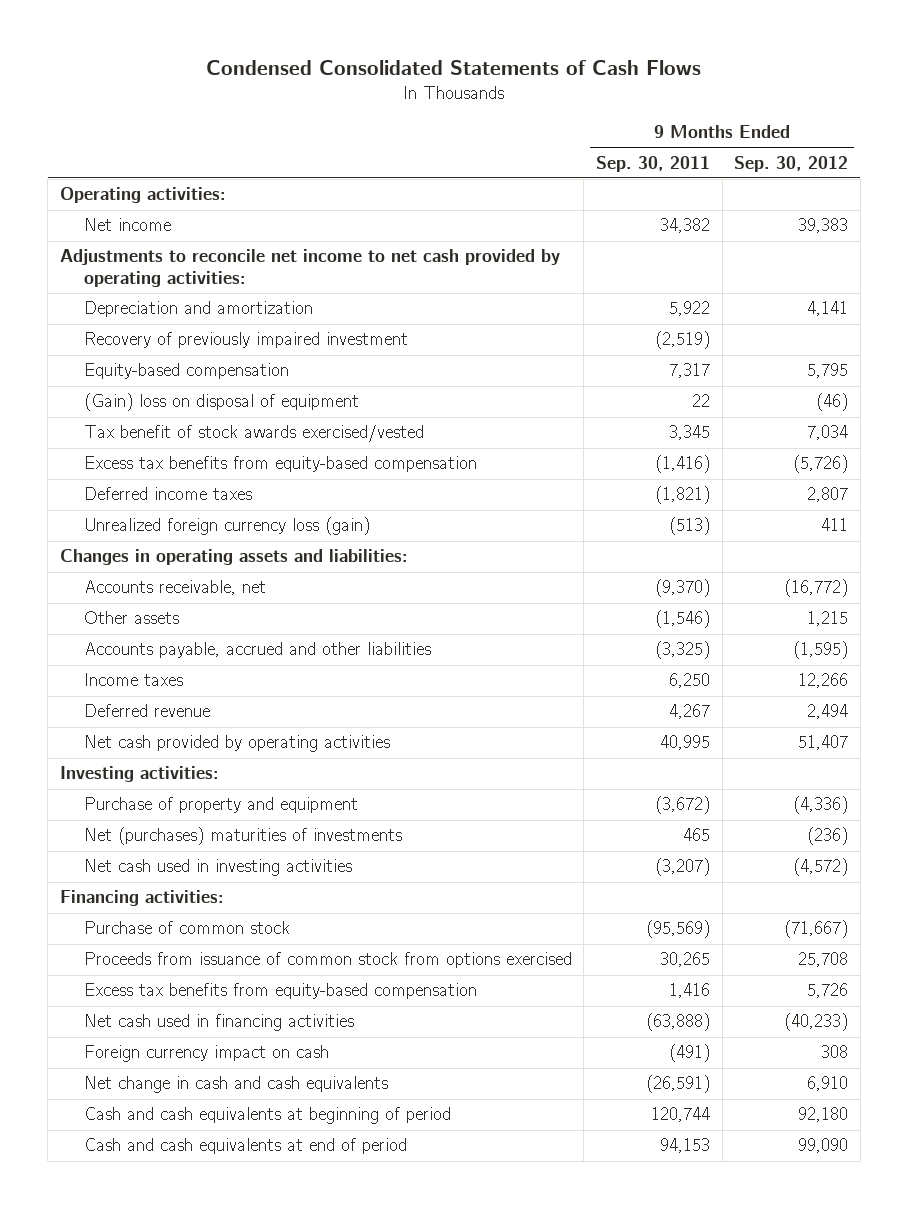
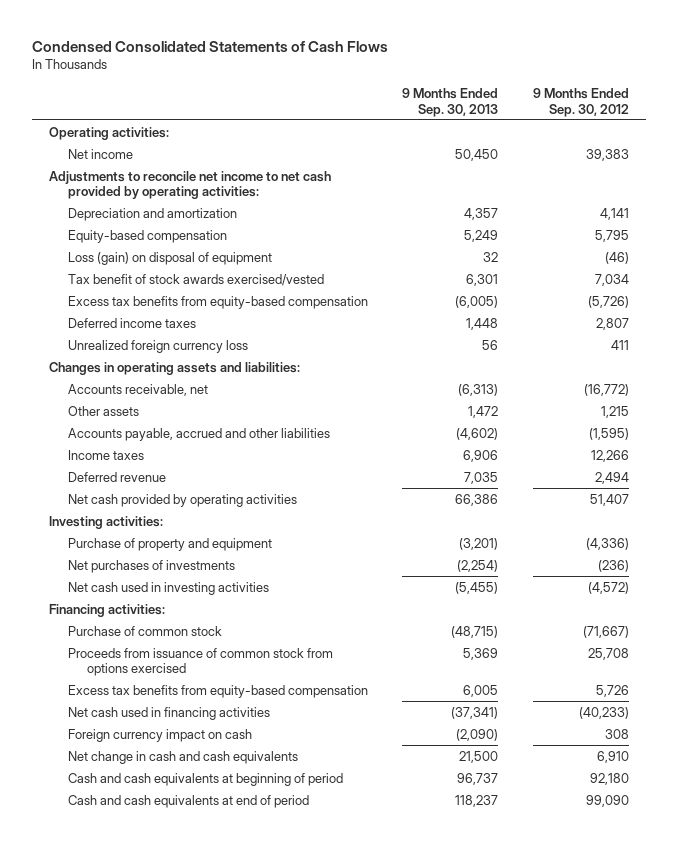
[596,155,711,172] Sep. 30, 2011 -> none
none -> [402,88,499,117] 9 Months Ended Sep. 30, 2013
[83,332,408,349] Recovery of previously impaired investment -> none
[83,393,359,412] (Gain) loss on disposal of equipment -> [67,251,272,265] Loss (gain) on disposal of equipment
[83,517,370,536] Unrealized foreign currency loss (gain) -> [67,339,248,353] Unrealized foreign currency loss
[83,827,402,846] Net (purchases) maturities of investments -> [67,559,235,573] Net purchases of investments

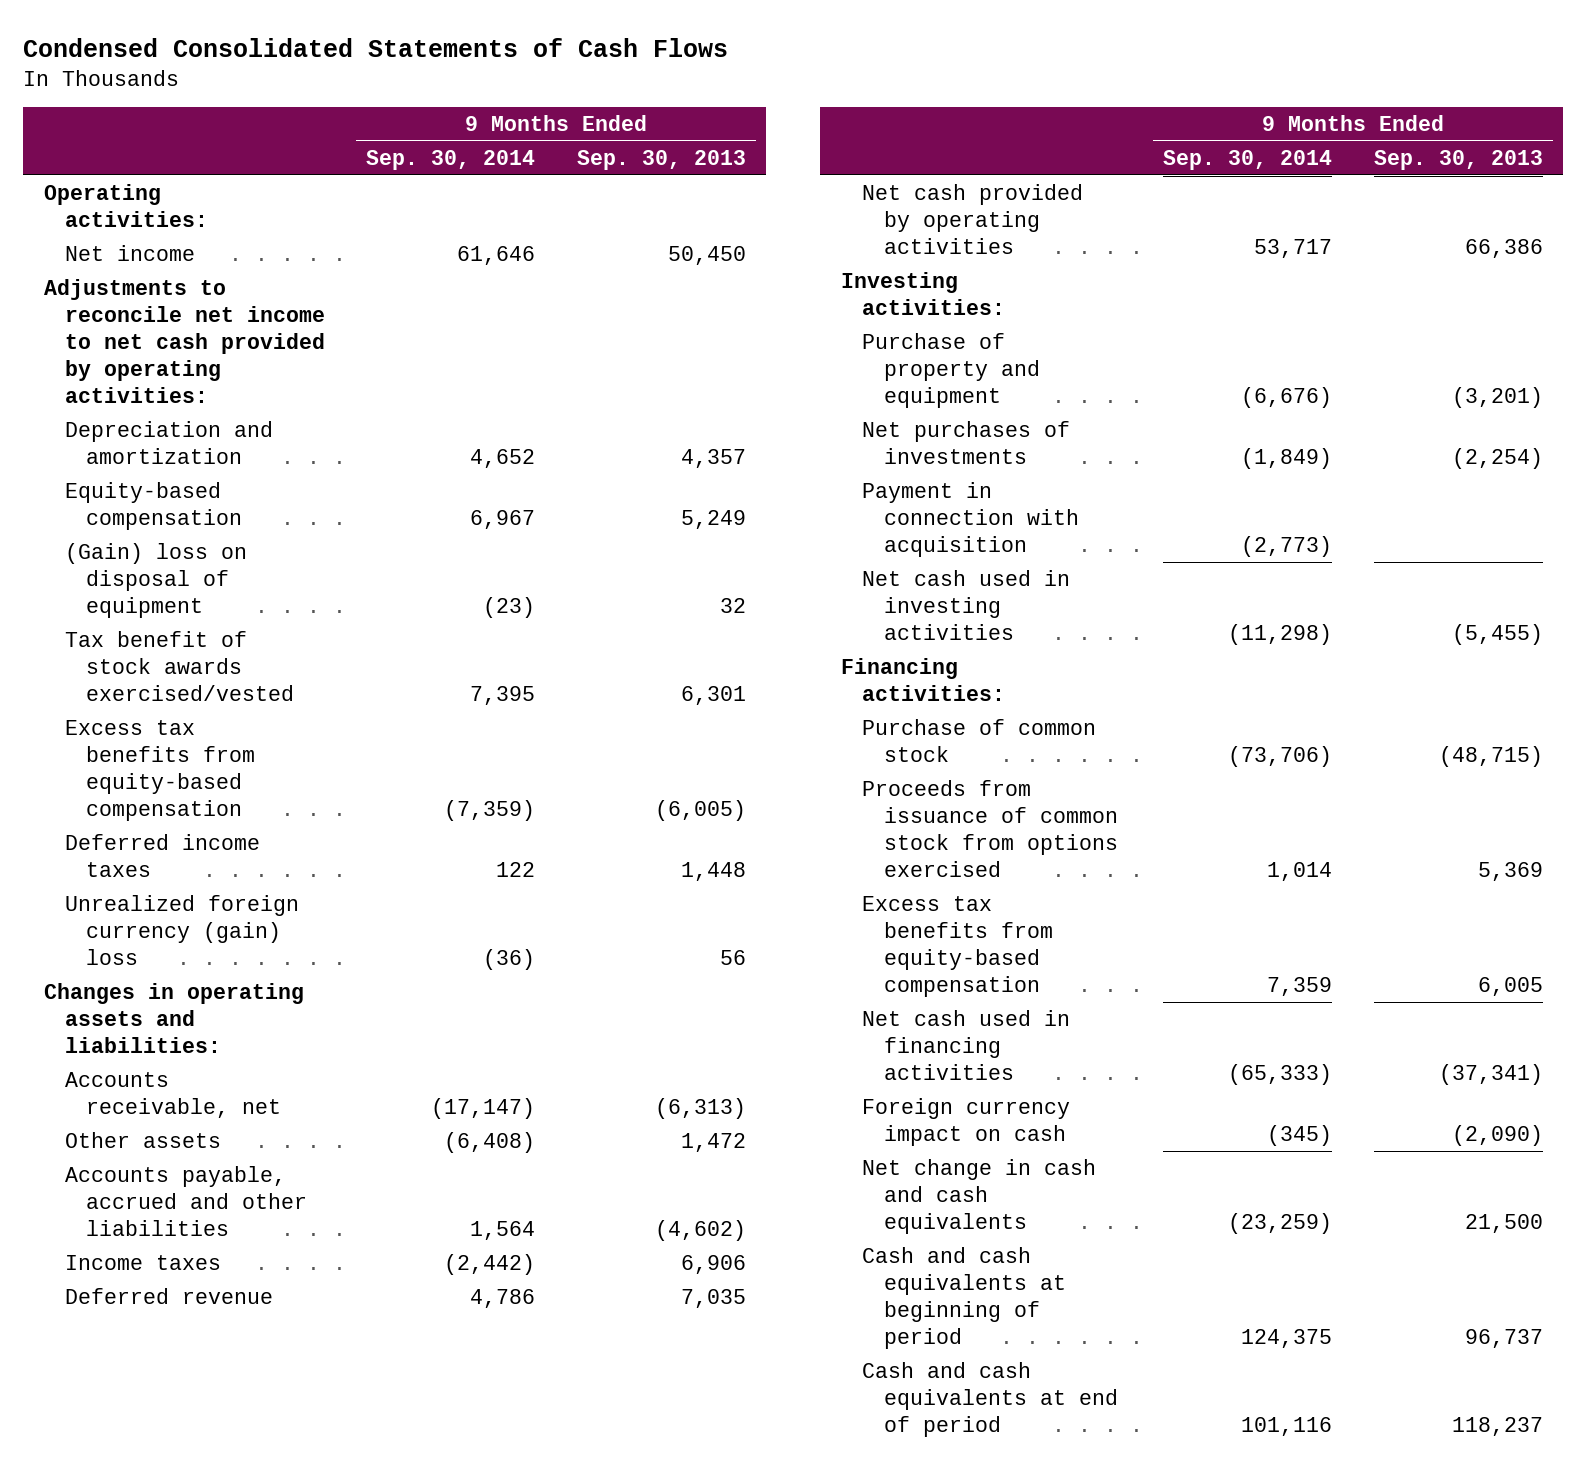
[532,88,629,117] 9 Months Ended Sep. 30, 2012 -> none
none -> [366,149,536,170] Sep. 30, 2014
[67,251,272,265] Loss (gain) on disposal of equipment -> [65,542,248,618] (Gain) loss on disposal of equipment
[67,339,248,353] Unrealized foreign currency loss -> [65,894,300,965] Unrealized foreign currency (gain) loss
none -> [862,481,1079,557] Payment in connection with acquisition

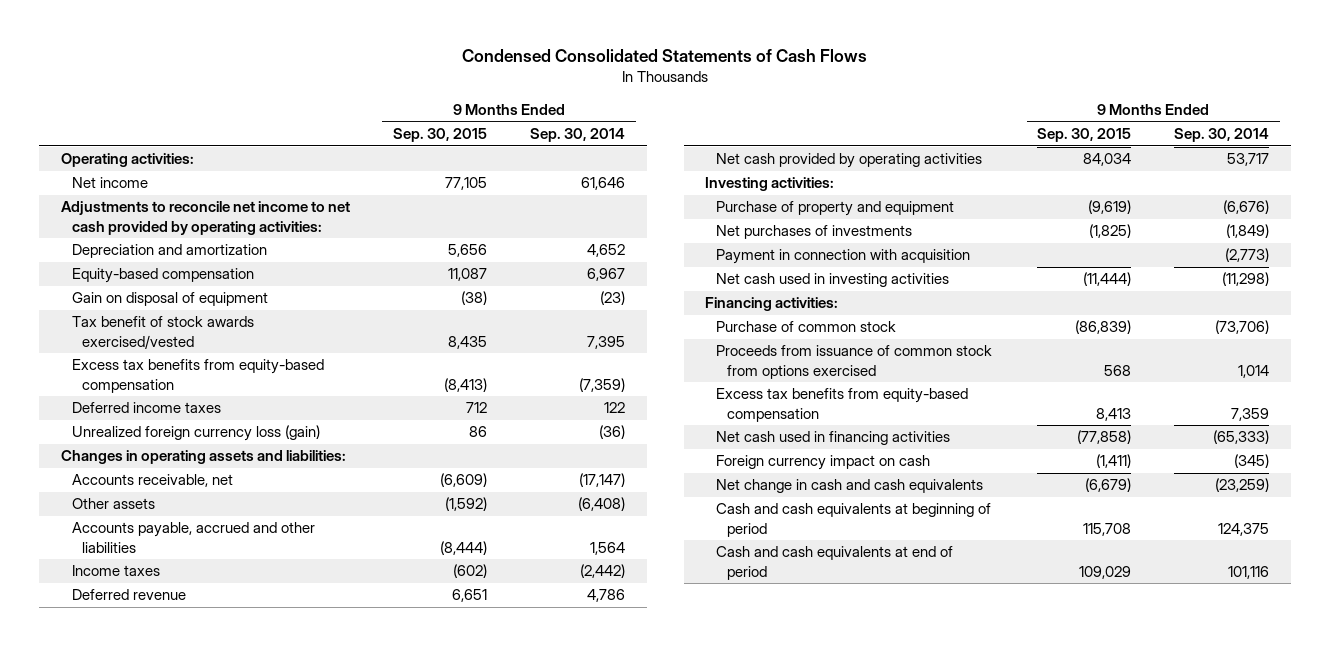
[576,149,746,170] Sep. 30, 2013 -> none
none -> [392,127,487,142] Sep. 30, 2015
[65,542,248,618] (Gain) loss on disposal of equipment -> [71,292,268,307] Gain on disposal of equipment
[65,894,300,965] Unrealized foreign currency (gain) loss -> [71,425,320,442] Unrealized foreign currency loss (gain)

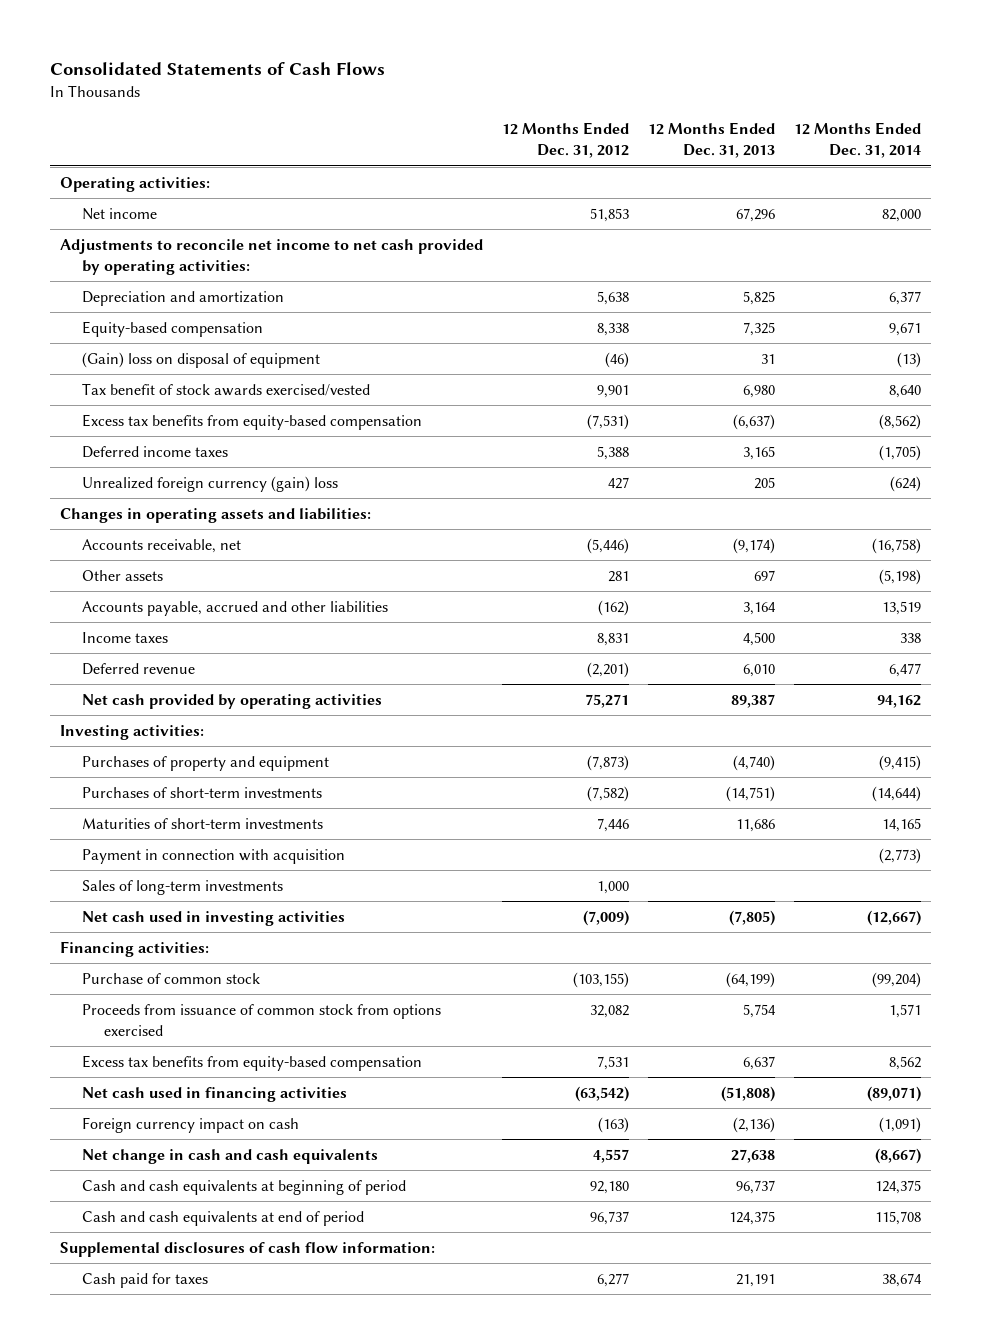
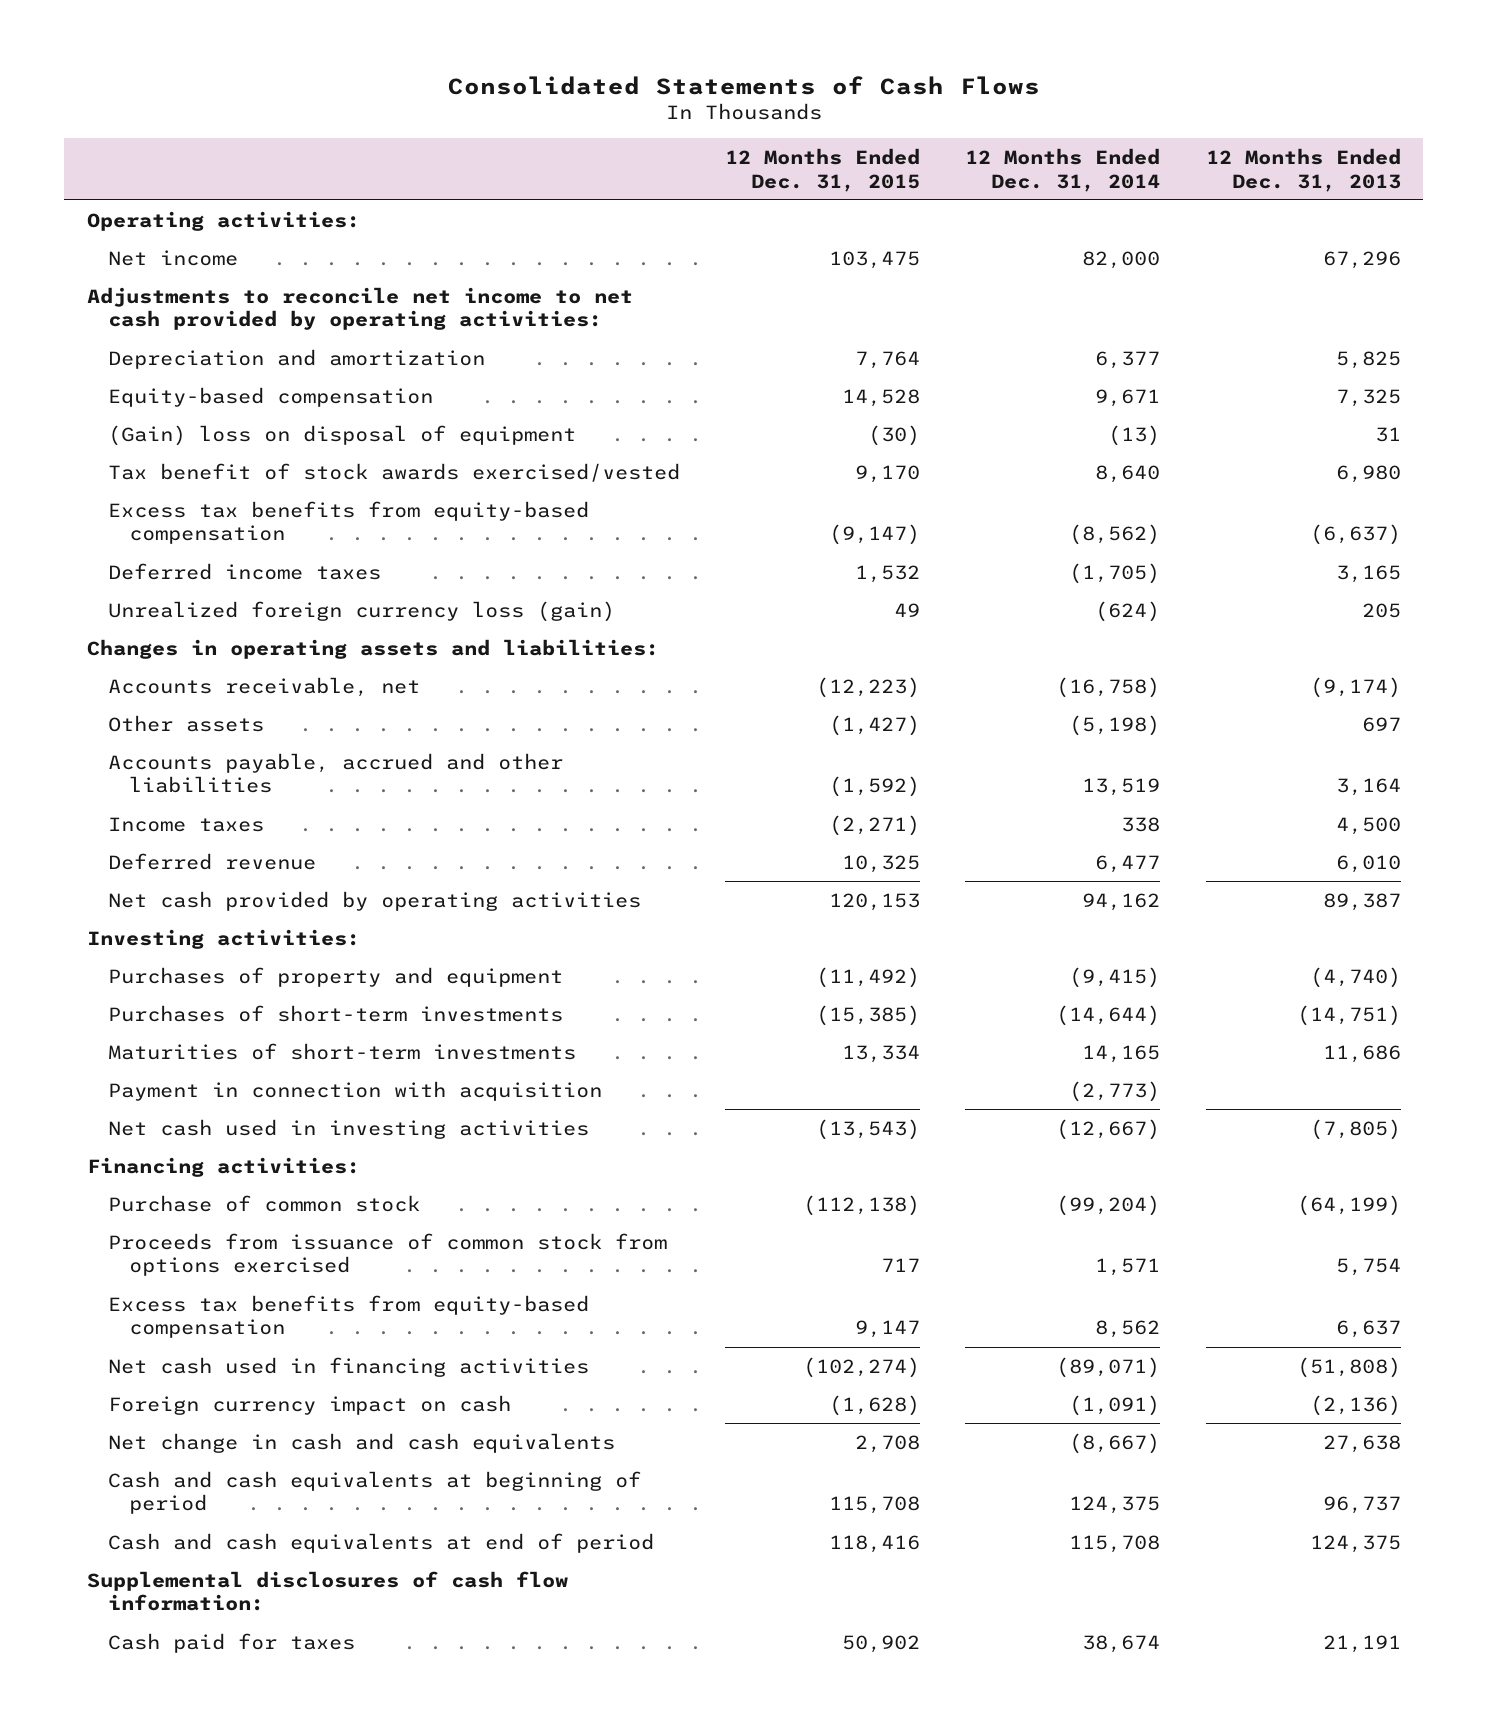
[501,122,629,159] 12 Months Ended Dec. 31, 2012 -> none
none -> [725,148,921,192] 12 Months Ended Dec. 31, 2015
[81,476,338,493] Unrealized foreign currency (gain) loss -> [107,600,615,622] Unrealized foreign currency loss (gain)
[81,880,283,896] Sales of long-term investments -> none

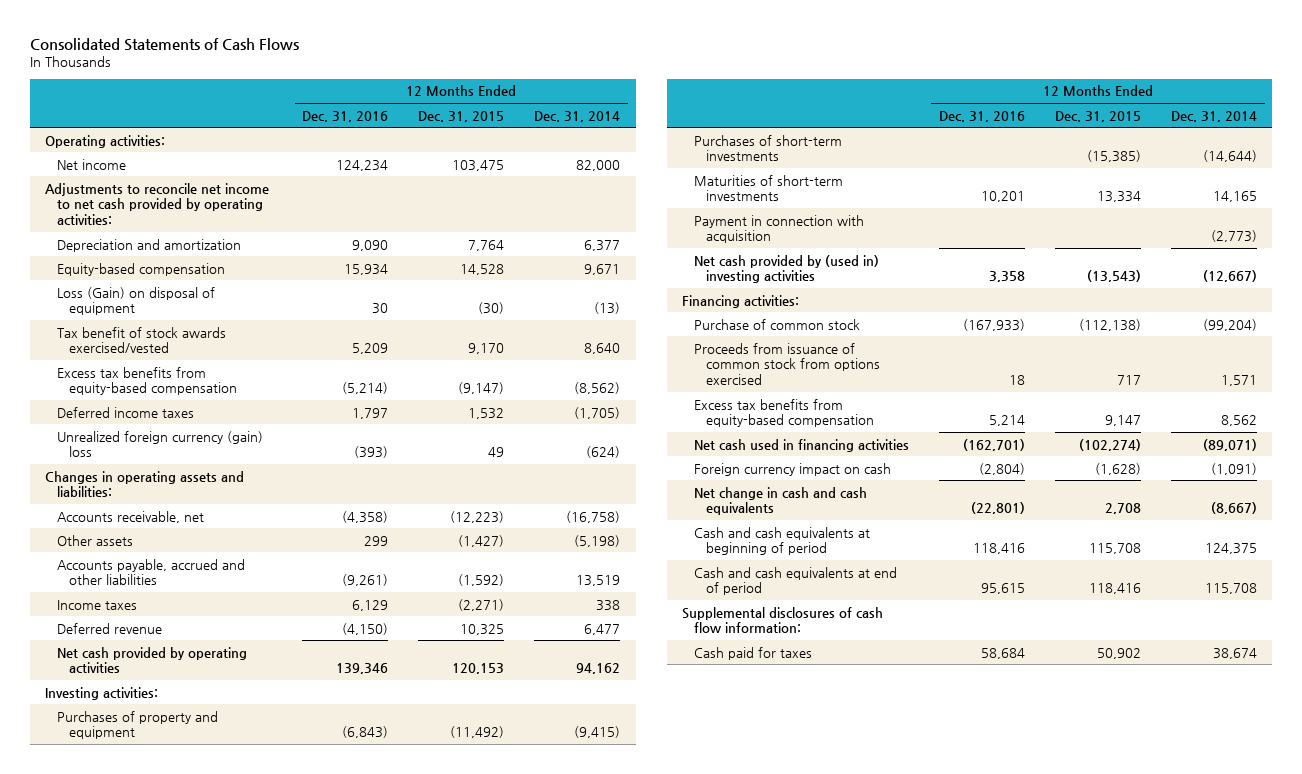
[1205,148,1401,192] 12 Months Ended Dec. 31, 2013 -> none
none -> [302,110,389,122] Dec. 31, 2016
[107,424,576,446] (Gain) loss on disposal of equipment -> [56,286,215,316] Loss (Gain) on disposal of equipment
[107,600,615,622] Unrealized foreign currency loss (gain) -> [56,430,263,458] Unrealized foreign currency (gain) loss
[107,1118,589,1139] Net cash used in investing activities -> [693,254,879,284] Net cash provided by (used in) investing activities

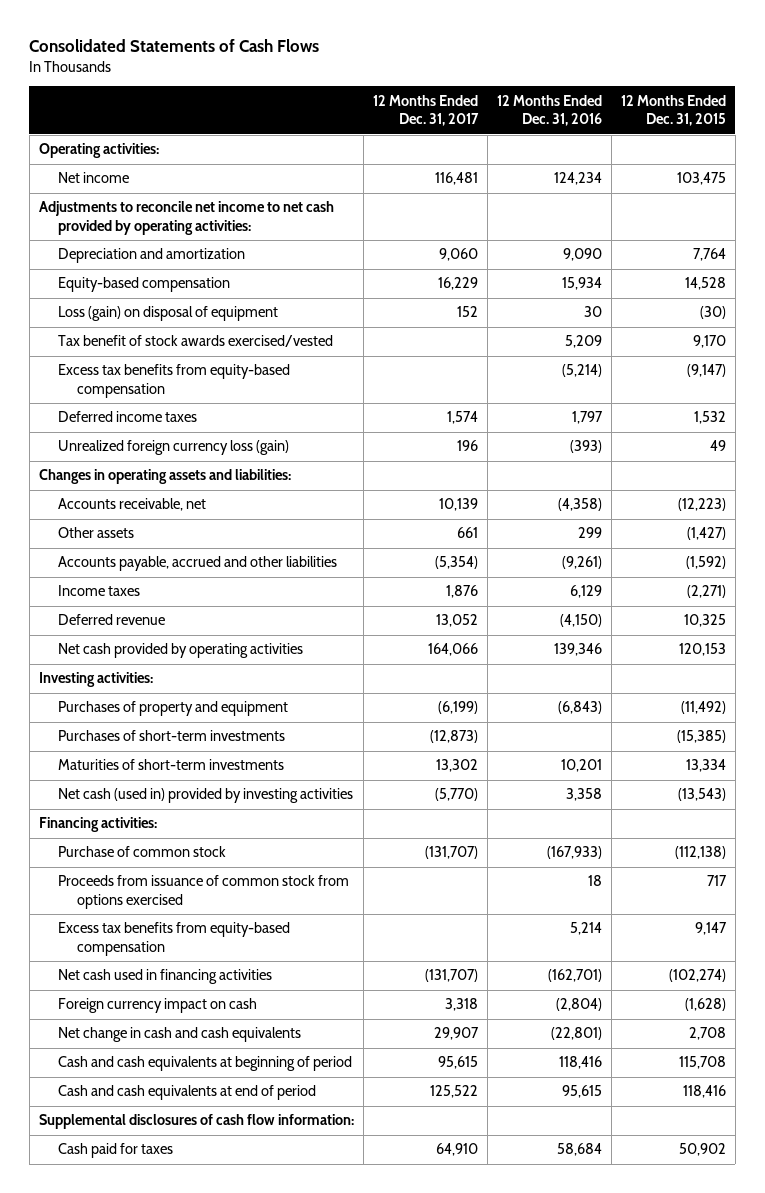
[534,110,621,122] Dec. 31, 2014 -> none
none -> [372,94,479,127] 12 Months Ended Dec. 31, 2017
[56,286,215,316] Loss (Gain) on disposal of equipment -> [58,306,279,322] Loss (gain) on disposal of equipment
[56,430,263,458] Unrealized foreign currency (gain) loss -> [58,440,290,456] Unrealized foreign currency loss (gain)
[693,214,864,244] Payment in connection with acquisition -> none
[693,254,879,284] Net cash provided by (used in) investing activities -> [58,788,354,804] Net cash (used in) provided by investing activities

